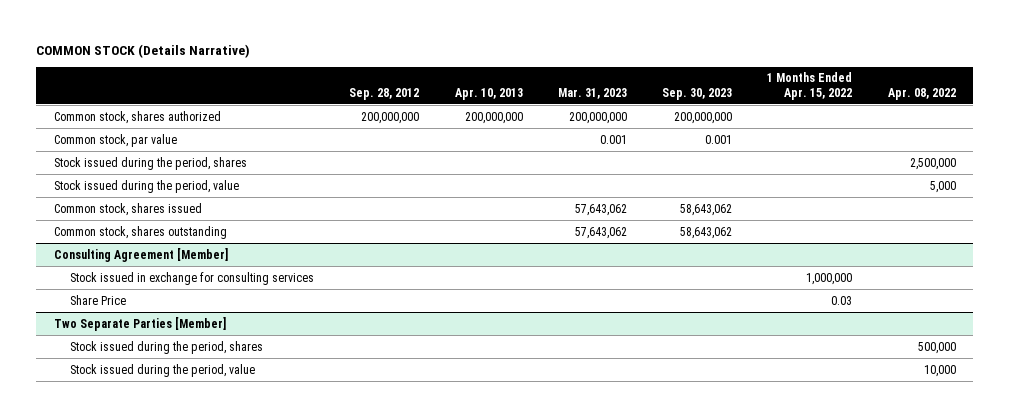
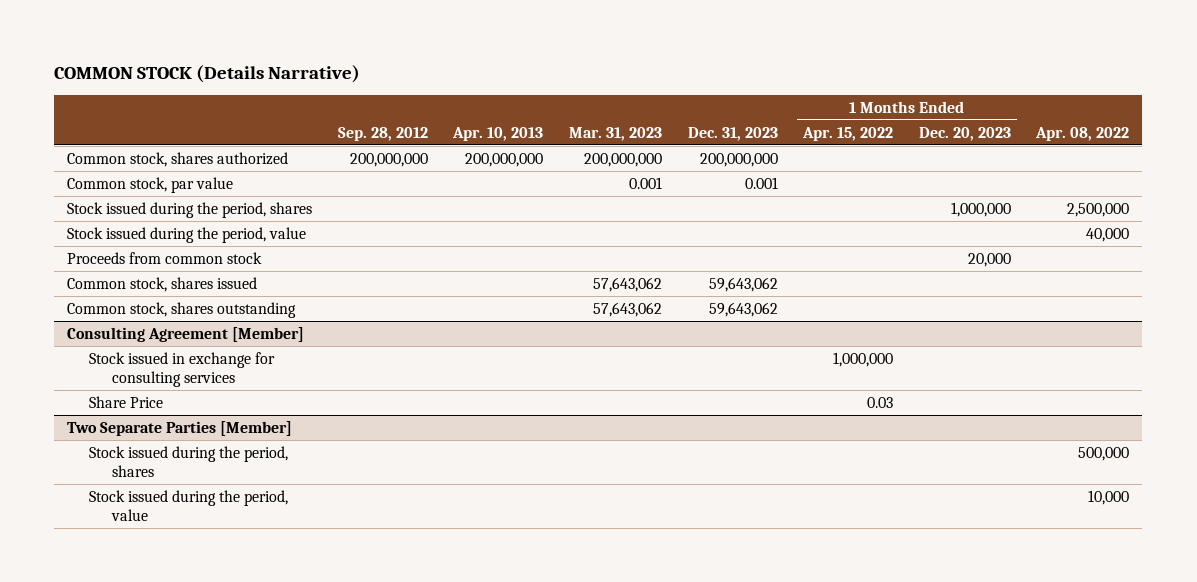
[662,87,733,100] Sep. 30, 2023 -> none
none -> [687,126,778,141] Dec. 31, 2023
none -> [918,126,1011,141] Dec. 20, 2023
[929,180,956,193] 5,000 -> [1086,227,1130,242] 40,000
none -> [67,251,263,264] Proceeds from common stock

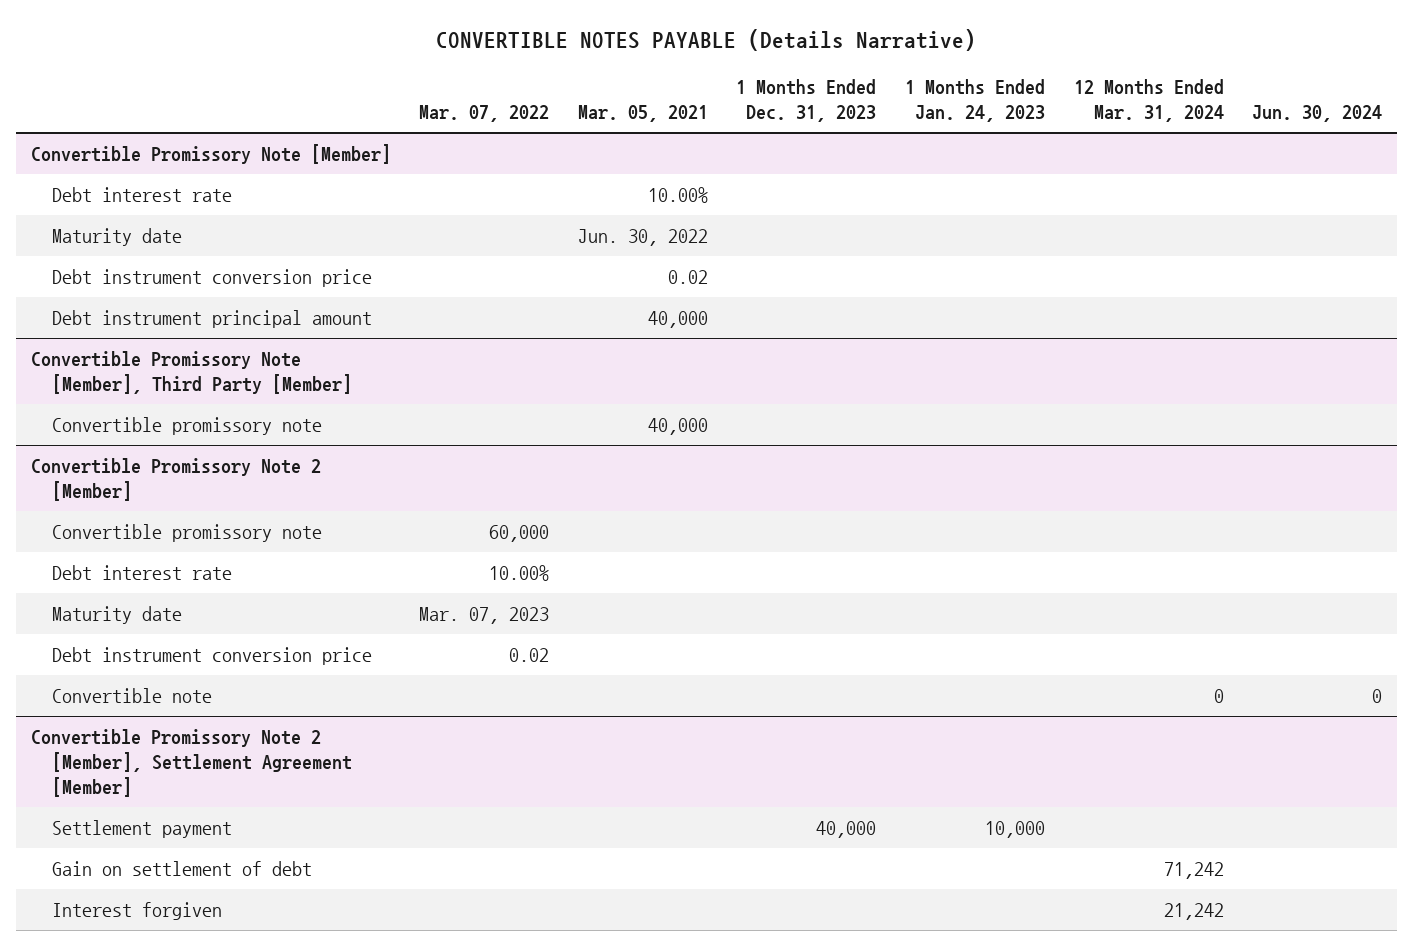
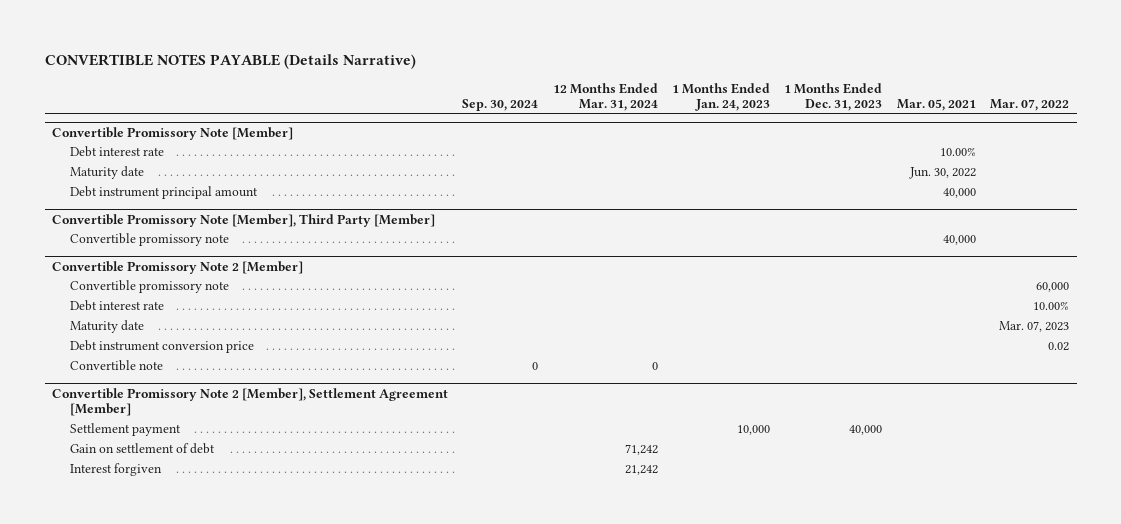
[1252,105,1383,123] Jun. 30, 2024 -> none
none -> [462,99,539,112] Sep. 30, 2024
[51,268,372,287] Debt instrument conversion price -> none

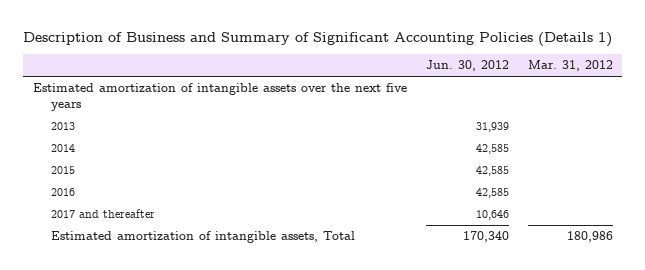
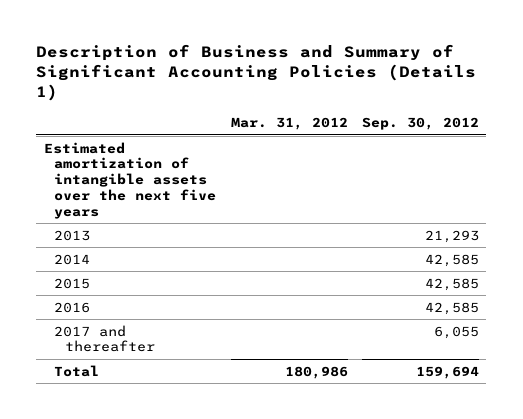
[425,60,509,72] Jun. 30, 2012 -> none
none -> [362,117,480,131] Sep. 30, 2012
[50,231,355,244] Estimated amortization of intangible assets, Total -> [54,364,100,377] Total

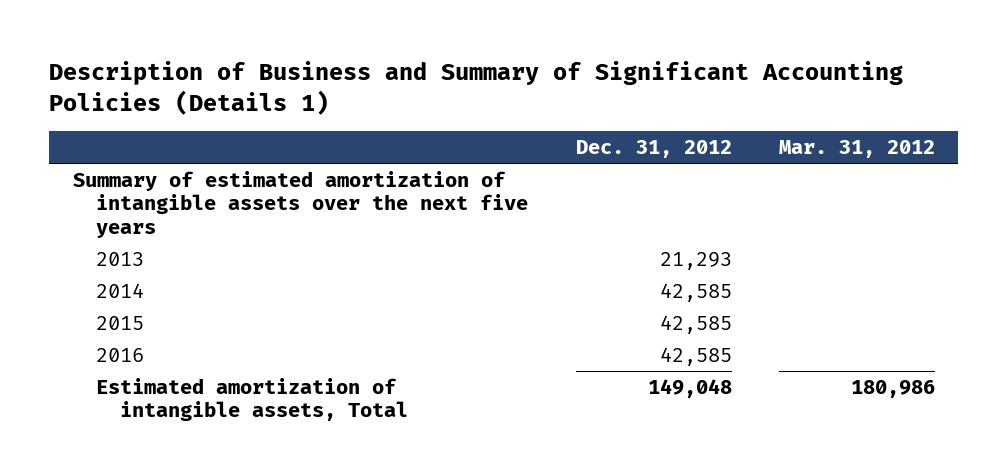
[362,117,480,131] Sep. 30, 2012 -> none
none -> [575,139,732,158] Dec. 31, 2012
[43,141,217,219] Estimated amortization of intangible assets over the next five years -> [72,171,529,238] Summary of estimated amortization of intangible assets over the next five years
[54,324,155,353] 2017 and thereafter -> none
[54,364,100,377] Total -> [96,378,408,422] Estimated amortization of intangible assets, Total

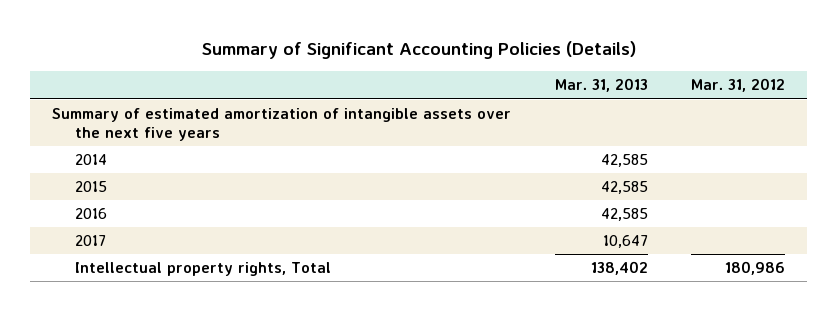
[49,61,904,116] Description of Business and Summary of Significant Accounting Policies (Details 1) -> [201,41,636,60] Summary of Significant Accounting Policies (Details)
[575,139,732,158] Dec. 31, 2012 -> none
none -> [554,78,648,93] Mar. 31, 2013
[96,252,145,267] 2013 -> none
none -> [74,235,106,247] 2017
[96,378,408,422] Estimated amortization of intangible assets, Total -> [74,262,331,277] Intellectual property rights, Total

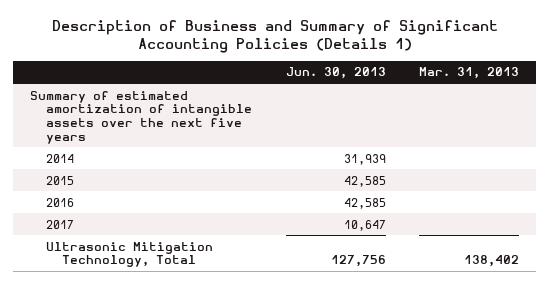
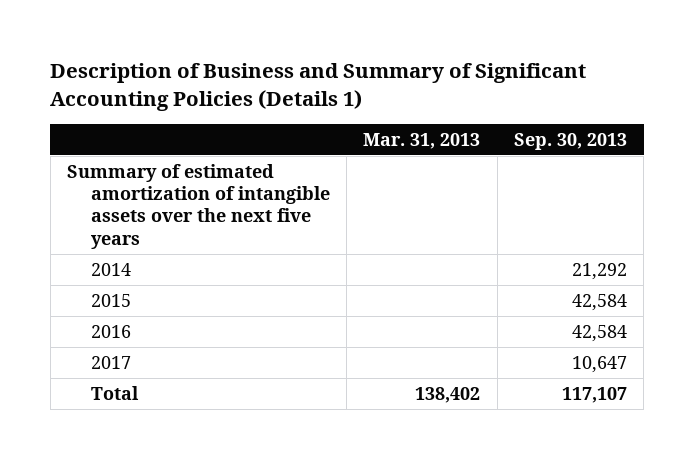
[285,67,386,80] Jun. 30, 2013 -> none
none -> [513,132,627,150] Sep. 30, 2013
[46,241,214,268] Ultrasonic Mitigation Technology, Total -> [90,385,139,400] Total

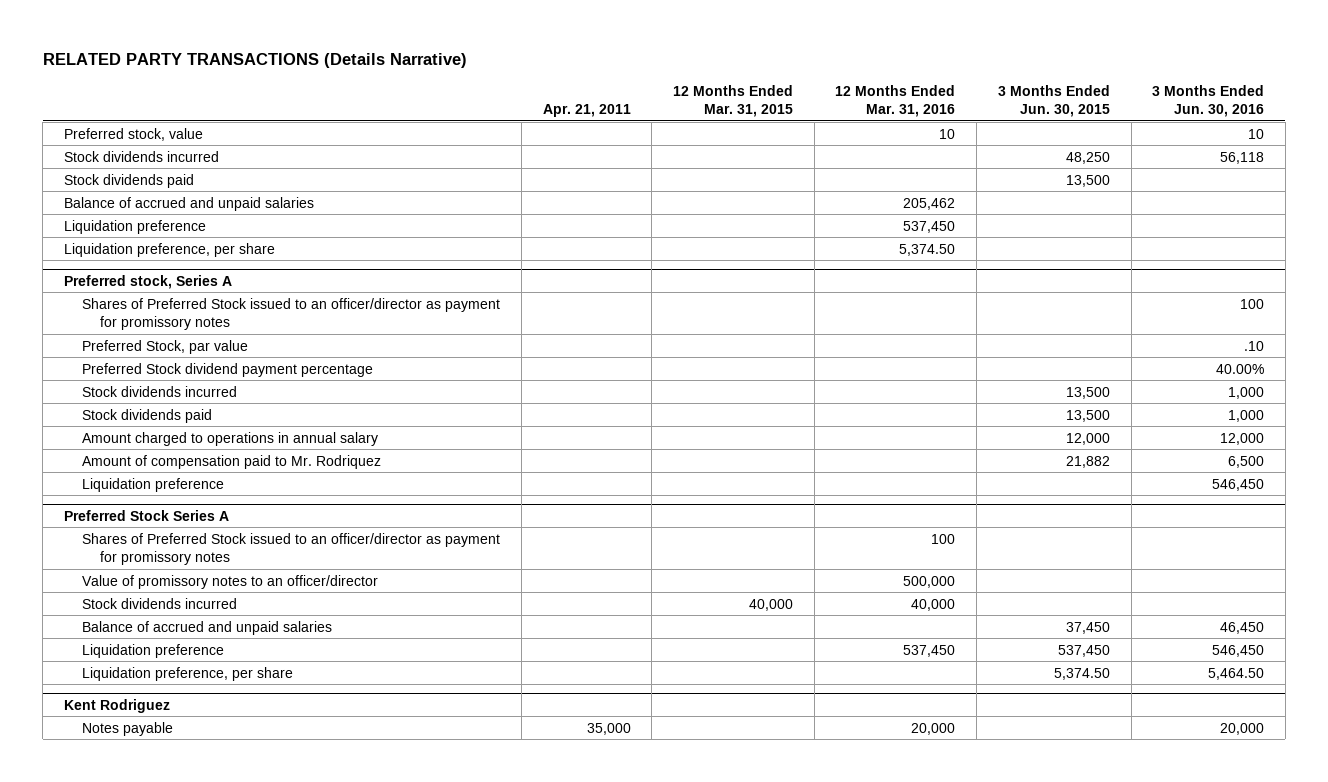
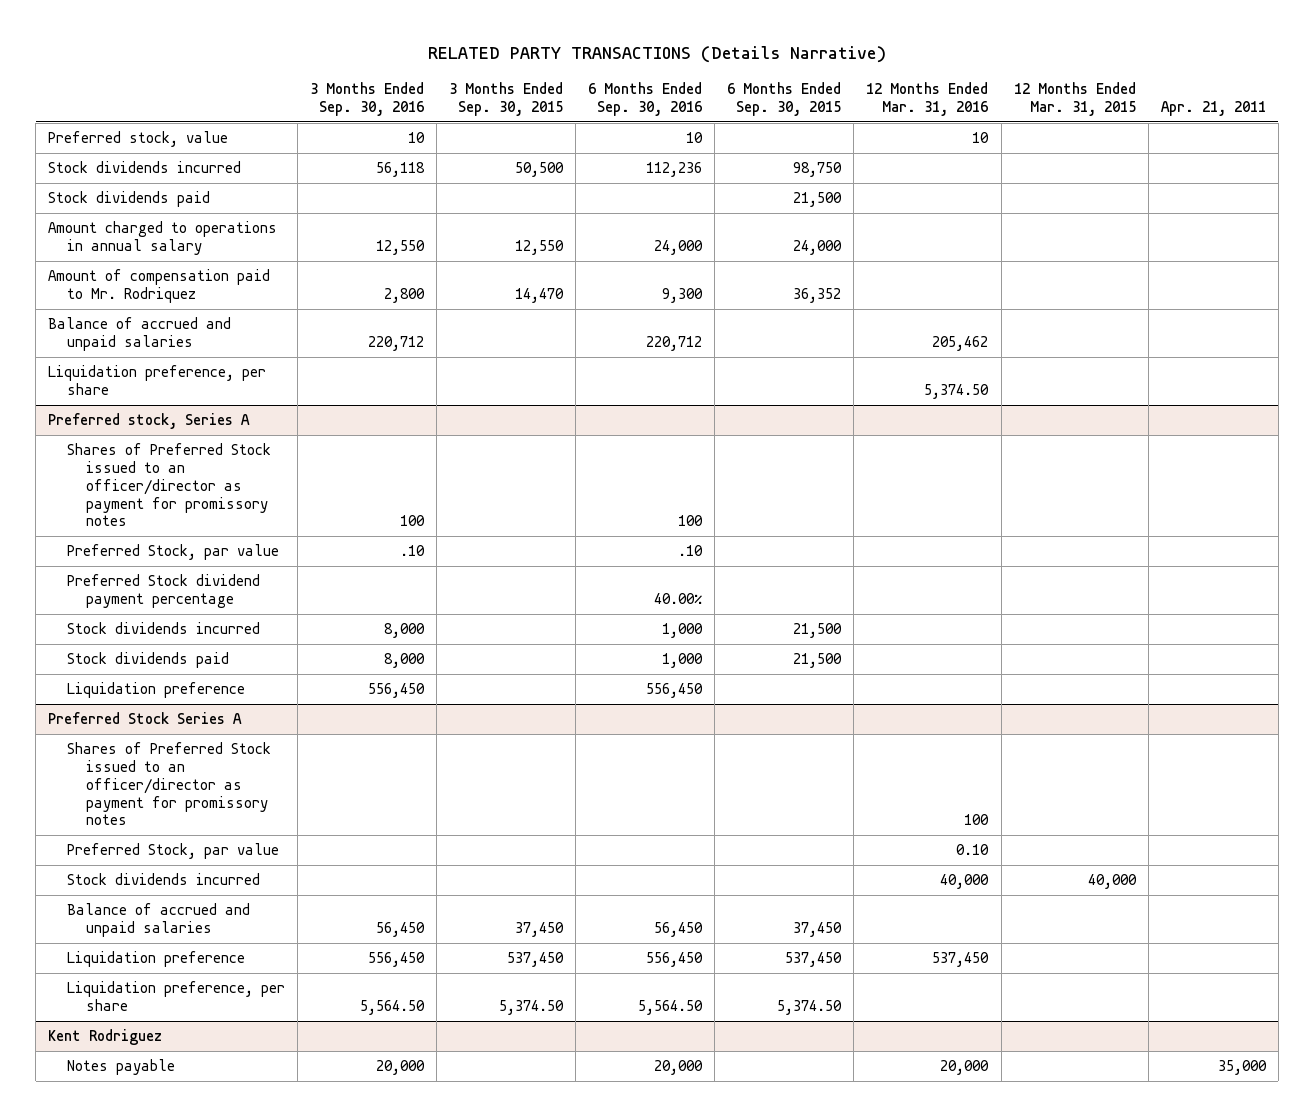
[997,84,1110,118] 3 Months Ended Jun. 30, 2015 -> none
[1152,84,1265,118] 3 Months Ended Jun. 30, 2016 -> none
none -> [310,82,425,117] 3 Months Ended Sep. 30, 2016
none -> [449,82,564,117] 3 Months Ended Sep. 30, 2015
none -> [588,82,703,117] 6 Months Ended Sep. 30, 2016
none -> [727,82,842,117] 6 Months Ended Sep. 30, 2015
none -> [48,221,278,255] Amount charged to operations in annual salary
none -> [48,269,271,303] Amount of compensation paid to Mr. Rodriquez
[64,219,207,234] Liquidation preference -> none
[82,431,379,446] Amount charged to operations in annual salary -> none
[82,454,382,469] Amount of compensation paid to Mr. Rodriquez -> none
[82,574,379,589] Value of promissory notes to an officer/director -> none
none -> [67,843,280,860] Preferred Stock, par value

